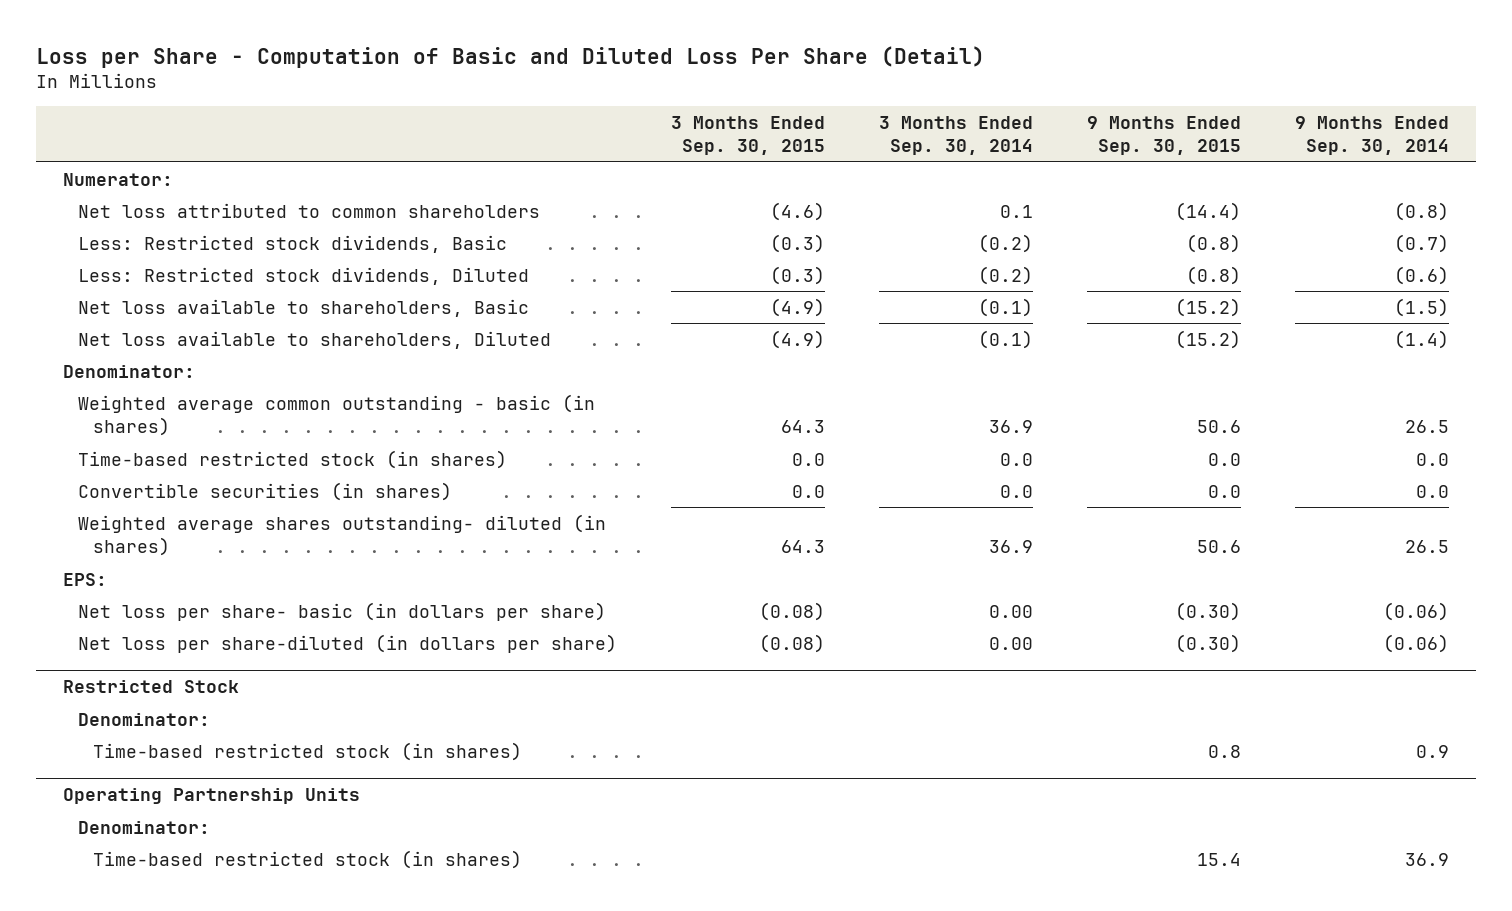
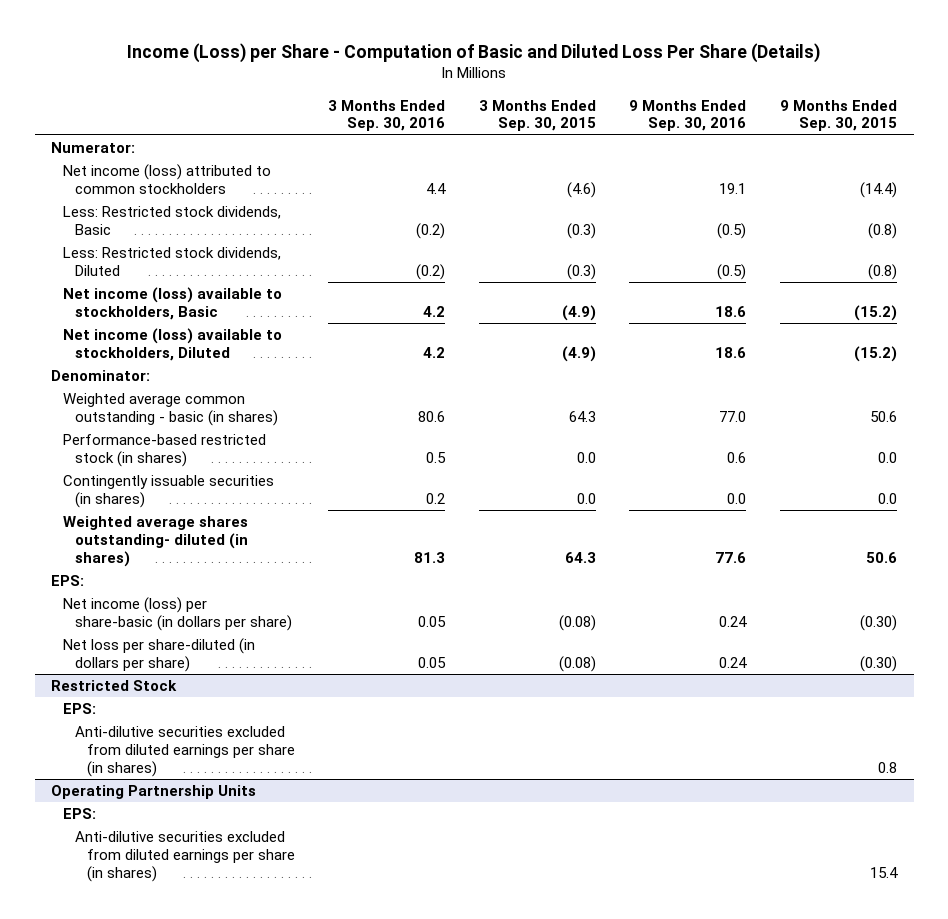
[35,45,985,68] Loss per Share - Computation of Basic and Diluted Loss Per Share (Detail) -> [127,43,821,64] Income (Loss) per Share - Computation of Basic and Diluted Loss Per Share (Details)
[878,115,1033,156] 3 Months Ended Sep. 30, 2014 -> none
[1295,115,1450,156] 9 Months Ended Sep. 30, 2014 -> none
none -> [328,99,446,132] 3 Months Ended Sep. 30, 2016
none -> [629,99,747,132] 9 Months Ended Sep. 30, 2016
[77,202,540,218] Net loss attributed to common shareholders -> [63,163,272,194] Net income (loss) attributed to common stockholders
[77,298,529,317] Net loss available to shareholders, Basic -> [63,286,283,320] Net income (loss) available to stockholders, Basic
[77,330,551,349] Net loss available to shareholders, Diluted -> [63,327,283,361] Net income (loss) available to stockholders, Diluted
[77,449,507,469] Time-based restricted stock (in shares) -> [63,433,267,467] Performance-based restricted stock (in shares)
[77,481,452,501] Convertible securities (in shares) -> [63,474,275,508] Contingently issuable securities (in shares)
[77,601,606,621] Net loss per share- basic (in dollars per share) -> [63,596,292,631] Net income (loss) per share-basic (in dollars per share)
[77,712,210,726] Denominator: -> none
[92,741,522,761] Time-based restricted stock (in shares) -> none
none -> [63,702,97,714] EPS:
none -> [74,725,295,777] Anti-dilutive securities excluded from diluted earnings per share (in shares)
[77,820,210,834] Denominator: -> none
none -> [63,807,97,819] EPS:
[92,849,522,869] Time-based restricted stock (in shares) -> [74,830,295,882] Anti-dilutive securities excluded from diluted earnings per share (in shares)

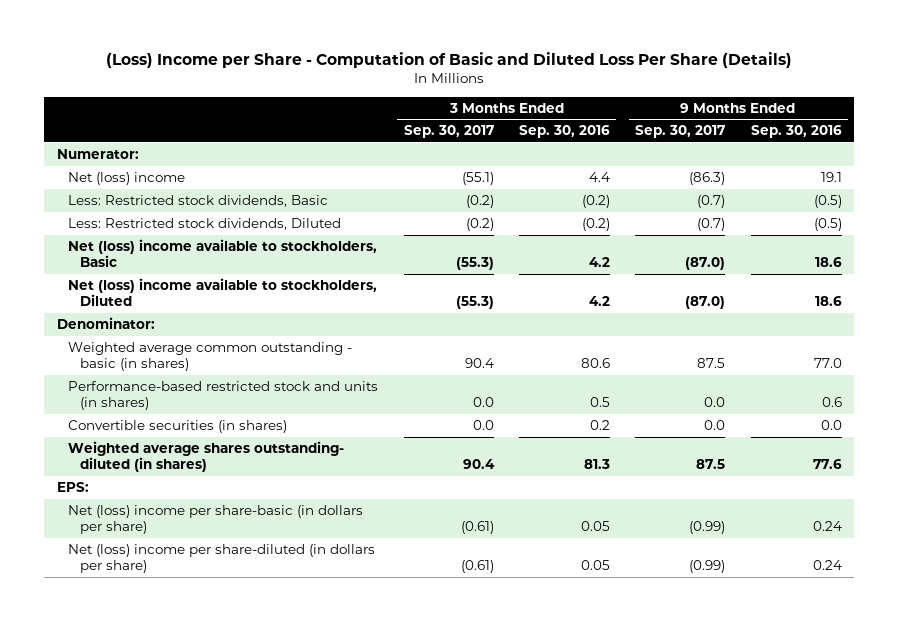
[127,43,821,64] Income (Loss) per Share - Computation of Basic and Diluted Loss Per Share (Details) -> [106,52,793,69] (Loss) Income per Share - Computation of Basic and Diluted Loss Per Share (Details)
[478,99,596,132] 3 Months Ended Sep. 30, 2015 -> none
[779,99,897,132] 9 Months Ended Sep. 30, 2015 -> none
none -> [403,125,494,139] Sep. 30, 2017
none -> [635,125,726,139] Sep. 30, 2017
[63,163,272,194] Net income (loss) attributed to common stockholders -> [68,171,186,185] Net (loss) income
[63,286,283,320] Net income (loss) available to stockholders, Basic -> [68,238,378,268] Net (loss) income available to stockholders, Basic
[63,327,283,361] Net income (loss) available to stockholders, Diluted -> [68,277,378,307] Net (loss) income available to stockholders, Diluted
[63,433,267,467] Performance-based restricted stock (in shares) -> [68,380,379,411] Performance-based restricted stock and units (in shares)
[63,474,275,508] Contingently issuable securities (in shares) -> [68,419,288,433] Convertible securities (in shares)
[51,679,178,691] Restricted Stock -> none
[63,702,97,714] EPS: -> none
[74,725,295,777] Anti-dilutive securities excluded from diluted earnings per share (in shares) -> none
[51,784,257,799] Operating Partnership Units -> none
[63,807,97,819] EPS: -> none
[74,830,295,882] Anti-dilutive securities excluded from diluted earnings per share (in shares) -> none
[63,596,292,631] Net income (loss) per share-basic (in dollars per share) -> [68,504,364,535] Net (loss) income per share-basic (in dollars per share)
[63,637,256,672] Net loss per share-diluted (in dollars per share) -> [68,543,376,574] Net (loss) income per share-diluted (in dollars per share)

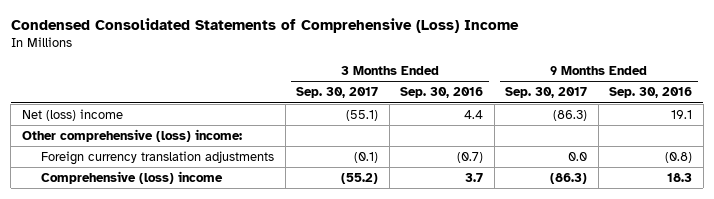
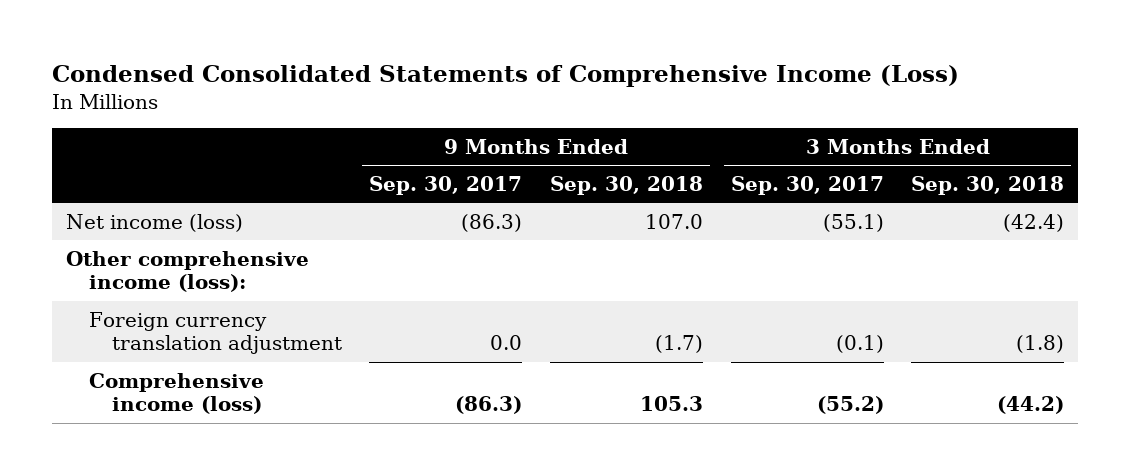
[10,18,519,34] Condensed Consolidated Statements of Comprehensive (Loss) Income -> [51,65,959,88] Condensed Consolidated Statements of Comprehensive Income (Loss)
[400,87,484,99] Sep. 30, 2016 -> none
[609,87,693,99] Sep. 30, 2016 -> none
none -> [549,176,703,196] Sep. 30, 2018
none -> [911,176,1065,196] Sep. 30, 2018
[21,108,123,121] Net (loss) income -> [65,213,243,232] Net income (loss)
[21,128,242,142] Other comprehensive (loss) income: -> [65,250,309,293] Other comprehensive income (loss):
[41,150,275,165] Foreign currency translation adjustments -> [88,311,342,355] Foreign currency translation adjustment
[41,170,224,184] Comprehensive (loss) income -> [88,372,264,415] Comprehensive income (loss)

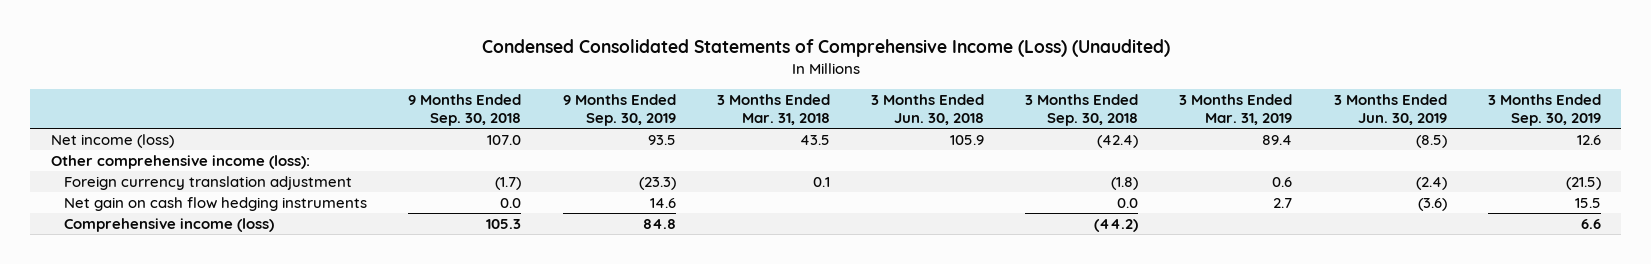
[51,65,959,88] Condensed Consolidated Statements of Comprehensive Income (Loss) -> [481,39,1170,58] Condensed Consolidated Statements of Comprehensive Income (Loss) (Unaudited)
[369,176,523,196] Sep. 30, 2017 -> none
[730,176,884,196] Sep. 30, 2017 -> none
none -> [562,94,676,126] 9 Months Ended Sep. 30, 2019
none -> [716,94,830,125] 3 Months Ended Mar. 31, 2018
none -> [870,94,984,125] 3 Months Ended Jun. 30, 2018
none -> [1179,94,1293,125] 3 Months Ended Mar. 31, 2019
none -> [1333,94,1447,125] 3 Months Ended Jun. 30, 2019
none -> [1487,94,1601,126] 3 Months Ended Sep. 30, 2019
none -> [64,197,368,212] Net gain on cash flow hedging instruments

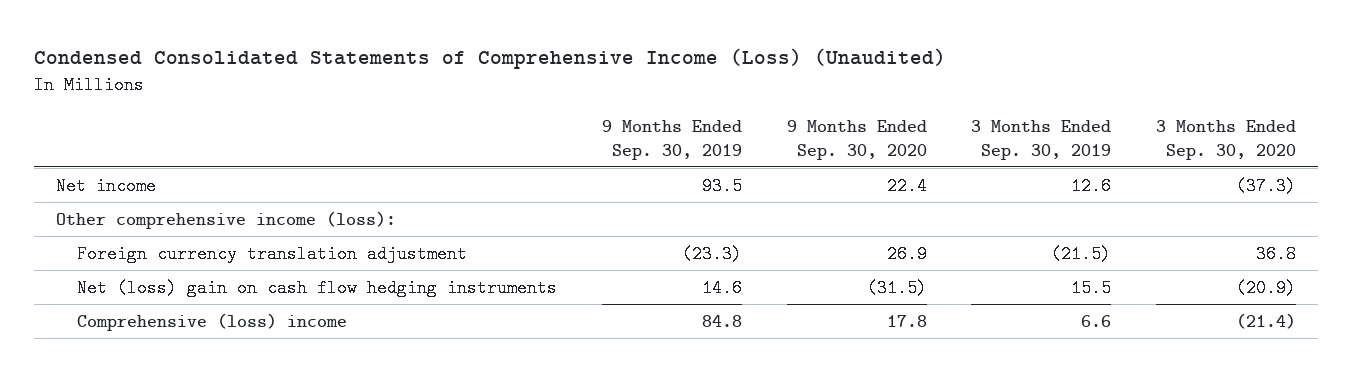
[408,94,522,126] 9 Months Ended Sep. 30, 2018 -> none
[716,94,830,125] 3 Months Ended Mar. 31, 2018 -> none
[870,94,984,125] 3 Months Ended Jun. 30, 2018 -> none
[1025,94,1139,126] 3 Months Ended Sep. 30, 2018 -> none
[1179,94,1293,125] 3 Months Ended Mar. 31, 2019 -> none
[1333,94,1447,125] 3 Months Ended Jun. 30, 2019 -> none
none -> [786,119,927,160] 9 Months Ended Sep. 30, 2020
none -> [1155,119,1296,160] 3 Months Ended Sep. 30, 2020
[50,134,174,149] Net income (loss) -> [56,176,157,195] Net income
[64,197,368,212] Net gain on cash flow hedging instruments -> [77,278,558,297] Net (loss) gain on cash flow hedging instruments
[64,218,275,233] Comprehensive income (loss) -> [77,312,348,331] Comprehensive (loss) income

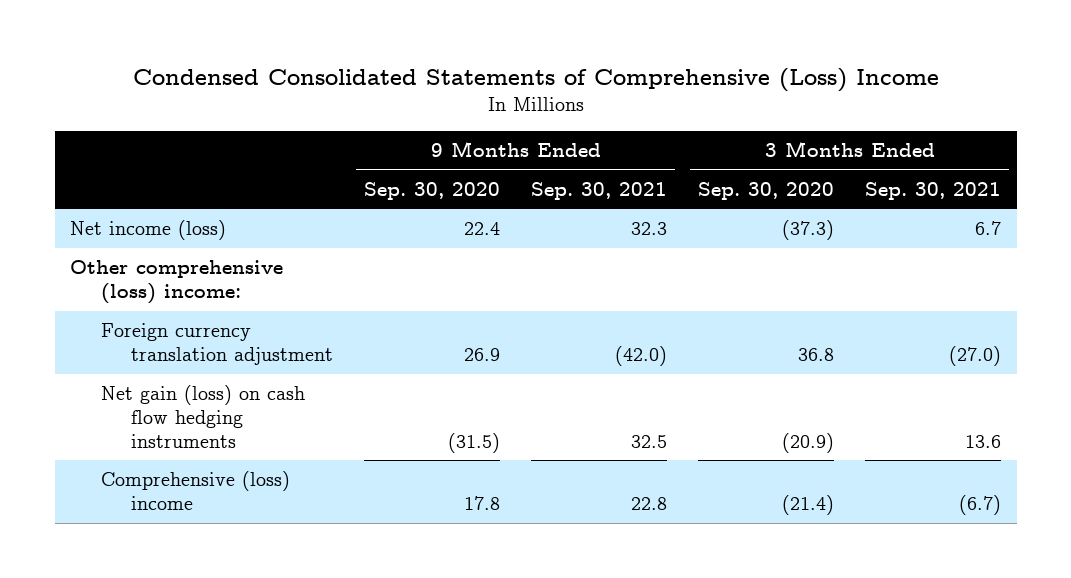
[34,47,947,69] Condensed Consolidated Statements of Comprehensive Income (Loss) (Unaudited) -> [132,67,939,92] Condensed Consolidated Statements of Comprehensive (Loss) Income
[601,119,742,160] 9 Months Ended Sep. 30, 2019 -> none
[971,119,1112,160] 3 Months Ended Sep. 30, 2019 -> none
none -> [531,181,668,200] Sep. 30, 2021
none -> [865,181,1002,200] Sep. 30, 2021
[56,176,157,195] Net income -> [70,220,227,241] Net income (loss)
[56,210,397,229] Other comprehensive income (loss): -> [70,260,284,304] Other comprehensive (loss) income:
[77,278,558,297] Net (loss) gain on cash flow hedging instruments -> [100,385,305,448] Net gain (loss) on cash flow hedging instruments

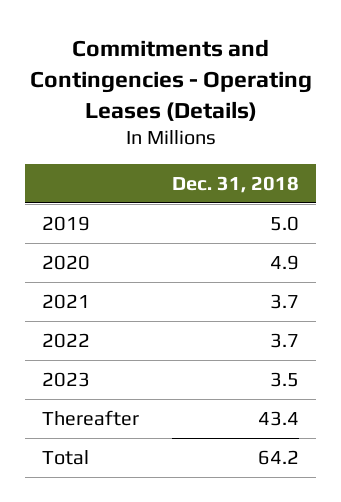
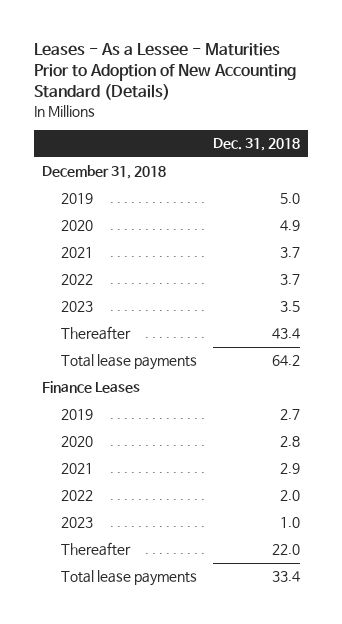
[29,39,312,121] Commitments and Contingencies - Operating Leases (Details) -> [33,42,296,101] Leases - As a Lessee - Maturities Prior to Adoption of New Accounting Standard (Details)
none -> [41,165,166,180] December 31, 2018
[41,449,89,465] Total -> [60,354,197,371] Total lease payments
none -> [41,381,140,394] Finance Leases
none -> [60,409,93,421] 2019
none -> [60,436,93,448] 2020
none -> [60,463,93,475] 2021
none -> [60,490,93,502] 2022
none -> [60,517,93,529] 2023
none -> [60,542,131,557] Thereafter
none -> [60,570,197,587] Total lease payments

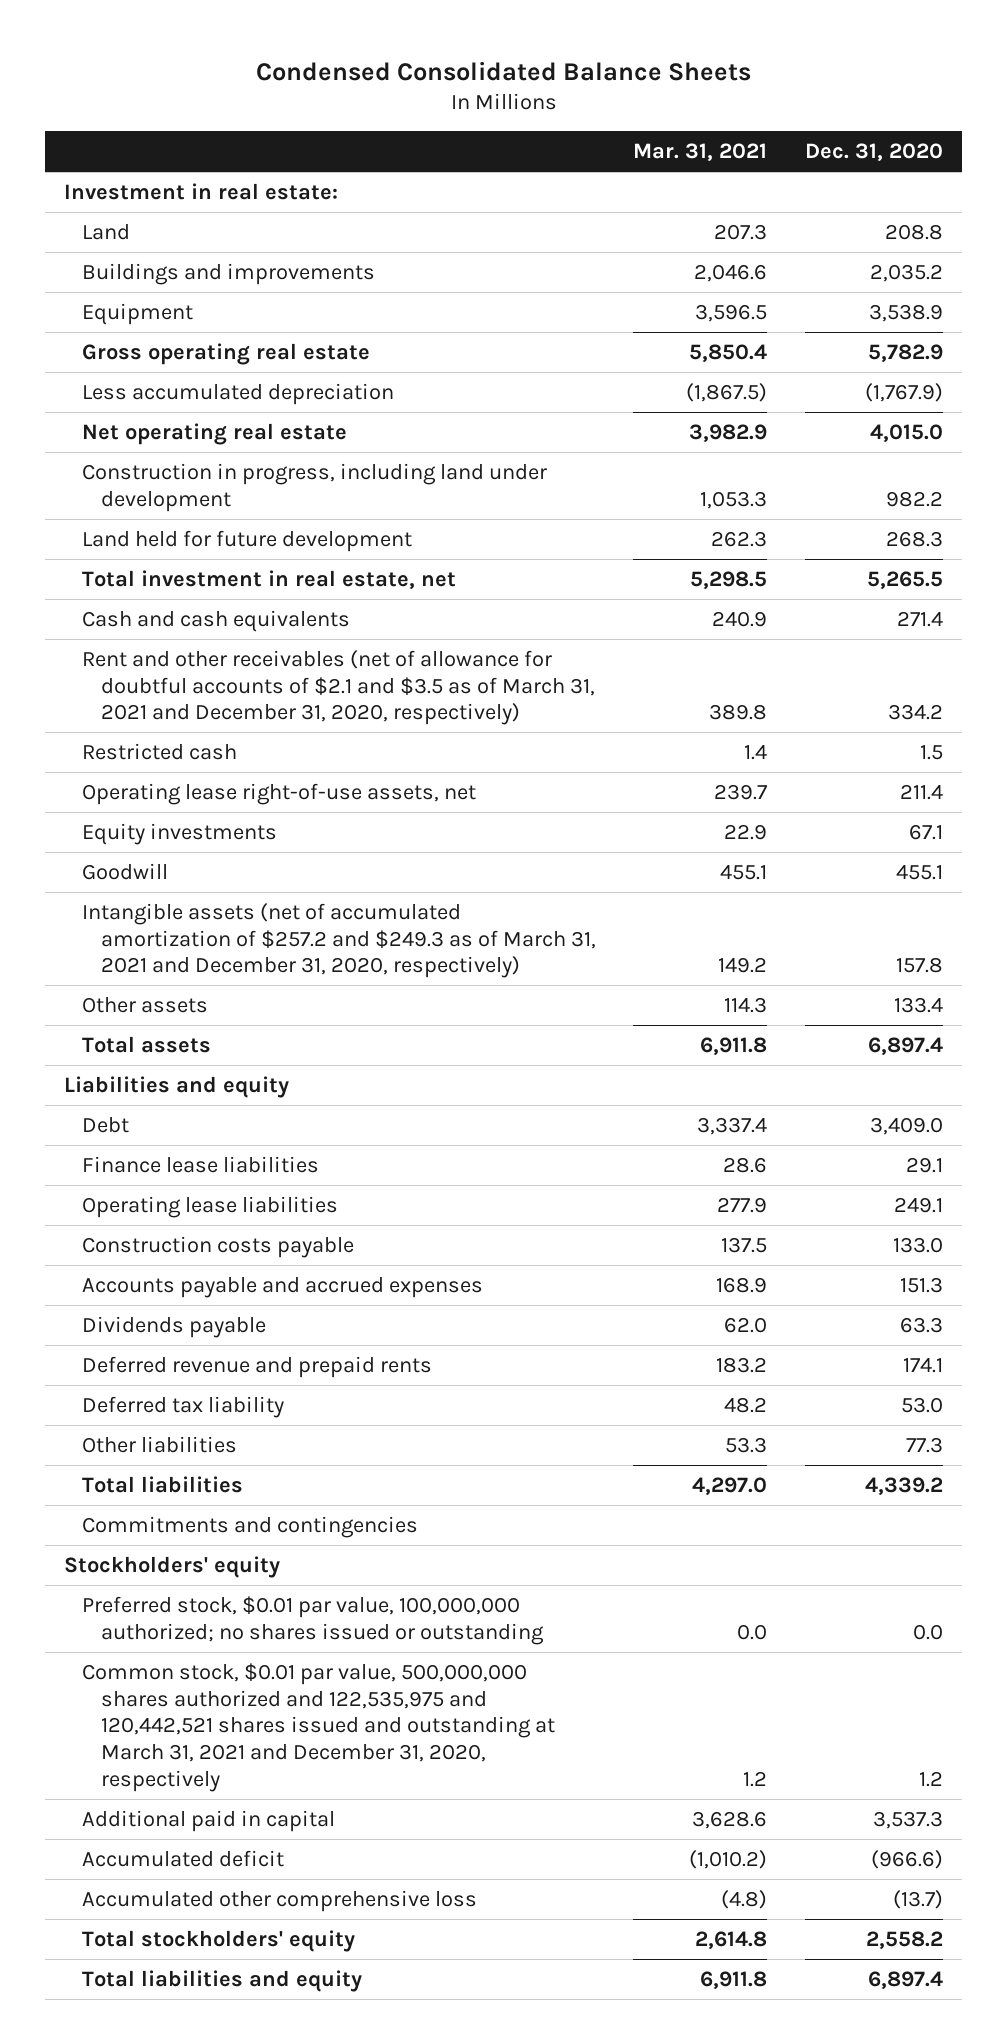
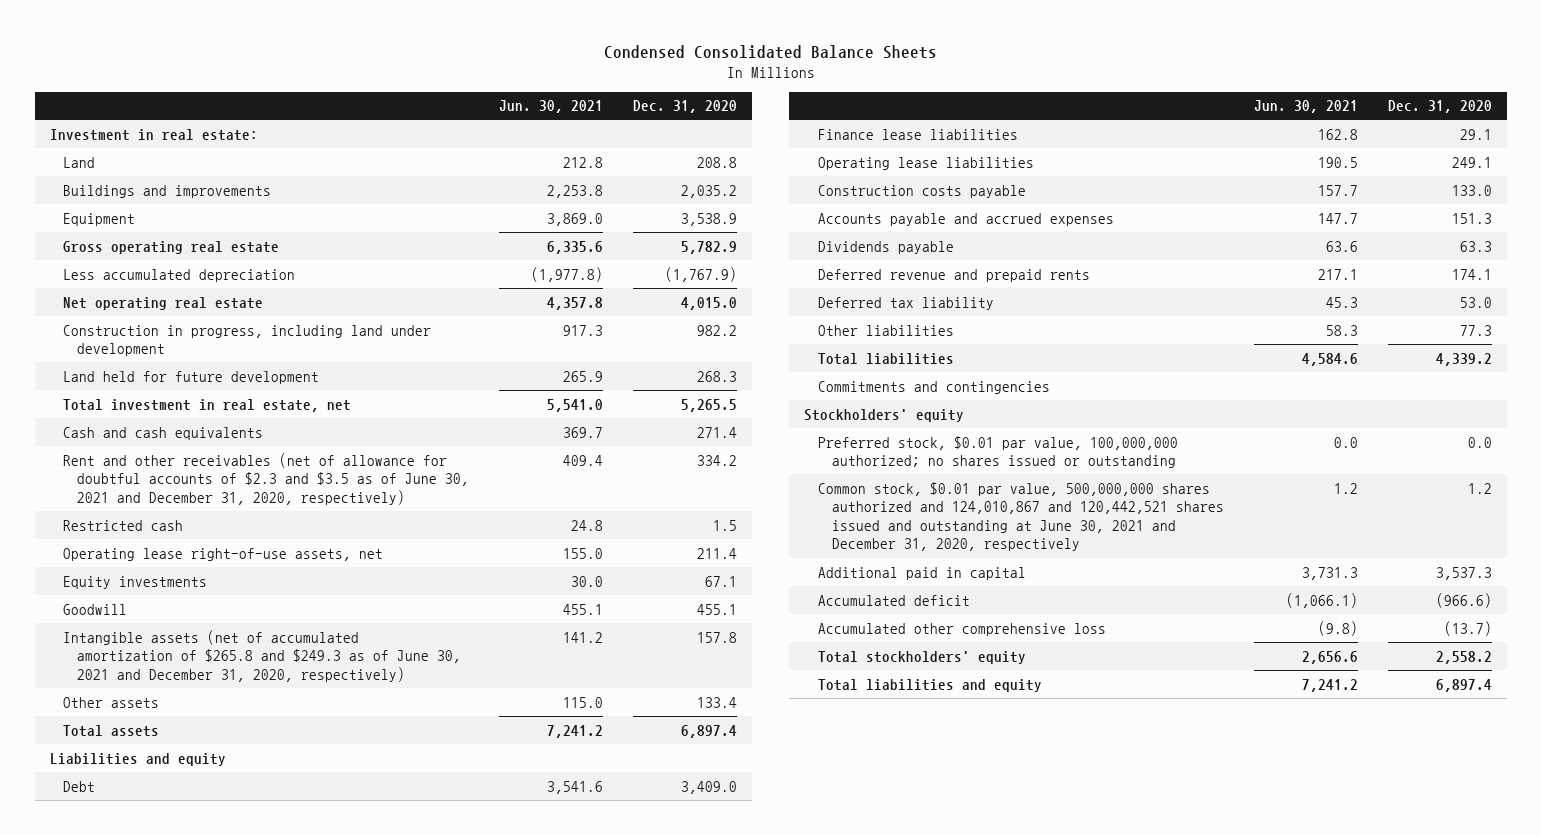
[633,143,768,162] Mar. 31, 2021 -> none
none -> [499,100,604,114] Jun. 30, 2021
[82,649,595,726] Rent and other receivables (net of allowance for doubtful accounts of $2.1 and $3.5 as of March 31, 2021 and December 31, 2020, respectively) -> [63,452,470,505] Rent and other receivables (net of allowance for doubtful accounts of $2.3 and $3.5 as of June 30, 2021 and December 31, 2020, respectively)
[82,902,596,979] Intangible assets (net of accumulated amortization of $257.2 and $249.3 as of March 31, 2021 and December 31, 2020, respectively) -> [63,629,462,682] Intangible assets (net of accumulated amortization of $265.8 and $249.3 as of June 30, 2021 and December 31, 2020, respectively)
[82,1662,555,1793] Common stock, $0.01 par value, 500,000,000 shares authorized and 122,535,975 and 120,442,521 shares issued and outstanding at March 31, 2021 and December 31, 2020, respectively -> [817,481,1224,552] Common stock, $0.01 par value, 500,000,000 shares authorized and 124,010,867 and 120,442,521 shares issued and outstanding at June 30, 2021 and December 31, 2020, respectively

